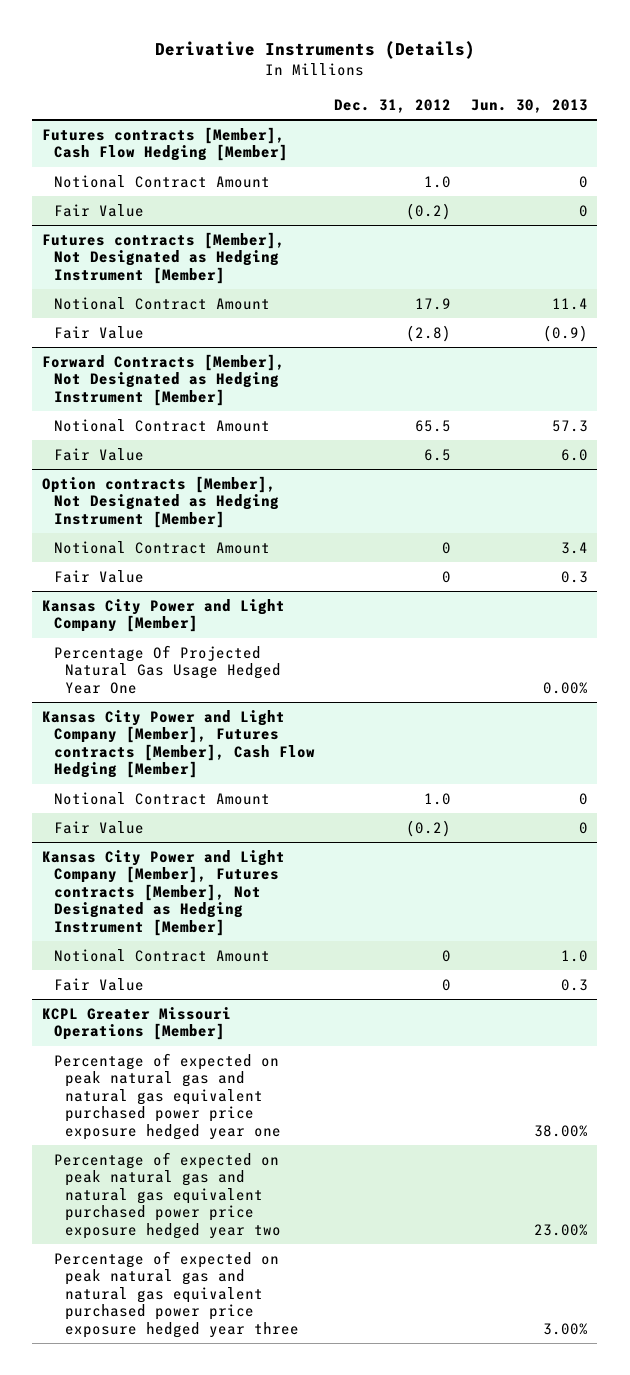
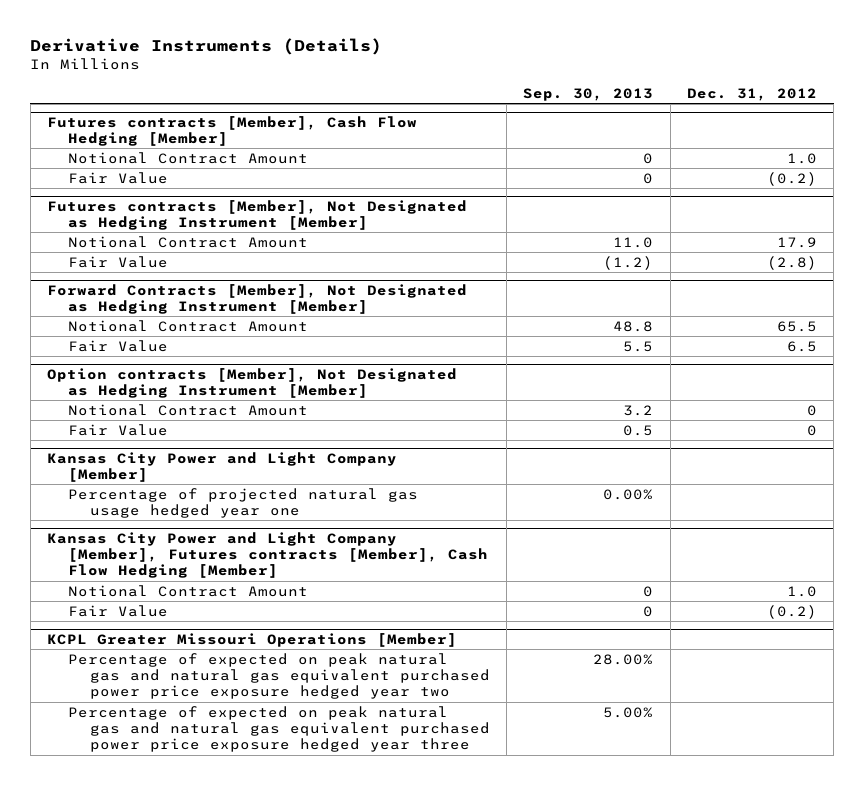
[470,99,588,114] Jun. 30, 2013 -> none
none -> [523,87,654,101] Sep. 30, 2013
[53,644,282,694] Percentage Of Projected Natural Gas Usage Hedged Year One -> [68,487,419,518] Percentage of projected natural gas usage hedged year one
[42,849,286,936] Kansas City Power and Light Company [Member], Futures contracts [Member], Not Designated as Hedging Instrument [Member] -> none
[53,948,270,962] Notional Contract Amount -> none
[53,977,144,991] Fair Value -> none
[53,1052,282,1140] Percentage of expected on peak natural gas and natural gas equivalent purchased power price exposure hedged year one -> none

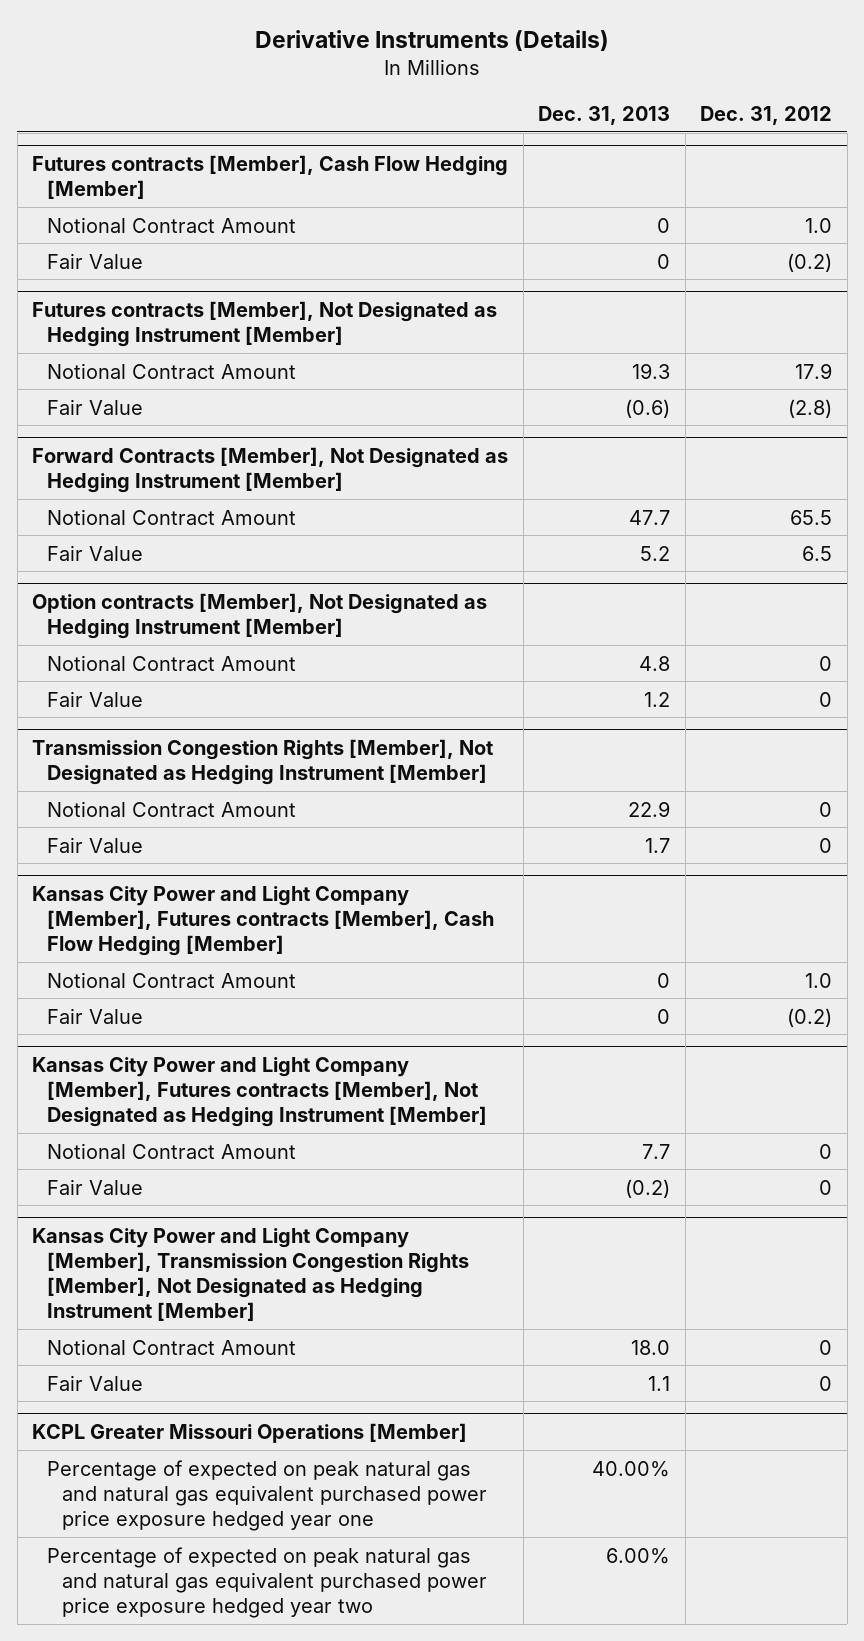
[523,87,654,101] Sep. 30, 2013 -> none
none -> [538,105,671,125] Dec. 31, 2013
[46,451,397,483] Kansas City Power and Light Company [Member] -> none
[68,487,419,518] Percentage of projected natural gas usage hedged year one -> none
none -> [32,739,494,786] Transmission Congestion Rights [Member], Not Designated as Hedging Instrument [Member]
none -> [46,800,296,817] Notional Contract Amount
none -> [46,836,143,853] Fair Value
none -> [32,1057,487,1128] Kansas City Power and Light Company [Member], Futures contracts [Member], Not Designated as Hedging Instrument [Member]
none -> [46,1142,296,1159] Notional Contract Amount
none -> [46,1178,143,1195] Fair Value
none -> [32,1228,469,1322] Kansas City Power and Light Company [Member], Transmission Congestion Rights [Member], Not Designated as Hedging Instrument [Member]
none -> [46,1338,296,1355] Notional Contract Amount
none -> [46,1374,143,1391] Fair Value
none -> [46,1459,487,1531] Percentage of expected on peak natural gas and natural gas equivalent purchased power price exposure hedged year one
[68,705,491,753] Percentage of expected on peak natural gas and natural gas equivalent purchased power price exposure hedged year three -> none

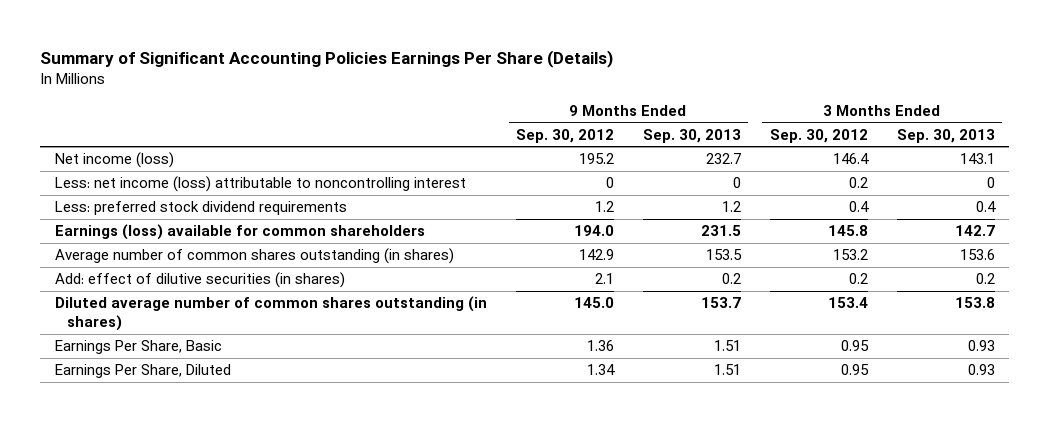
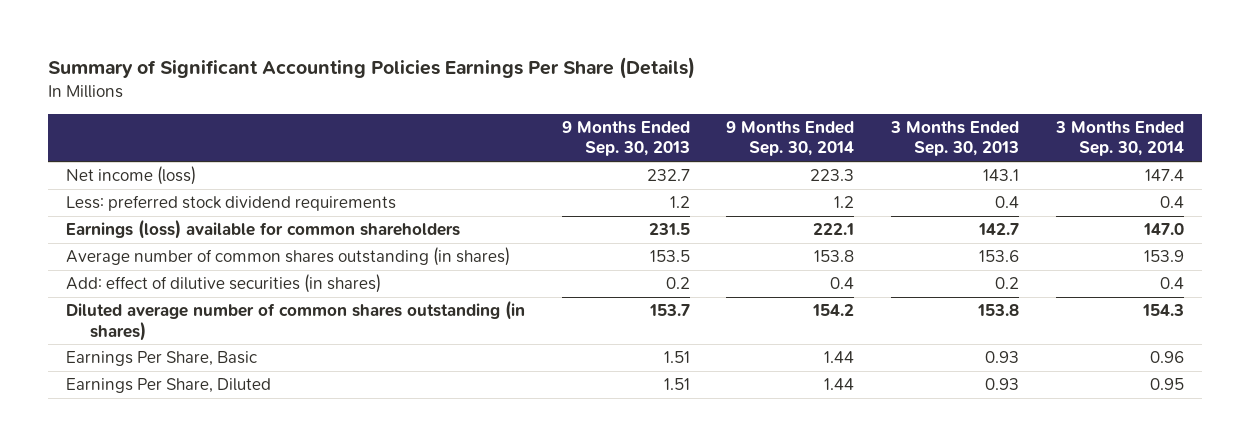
[515,128,614,143] Sep. 30, 2012 -> none
[769,128,868,143] Sep. 30, 2012 -> none
none -> [726,120,855,157] 9 Months Ended Sep. 30, 2014
none -> [1054,120,1184,157] 3 Months Ended Sep. 30, 2014
[54,176,466,193] Less: net income (loss) attributable to noncontrolling interest -> none

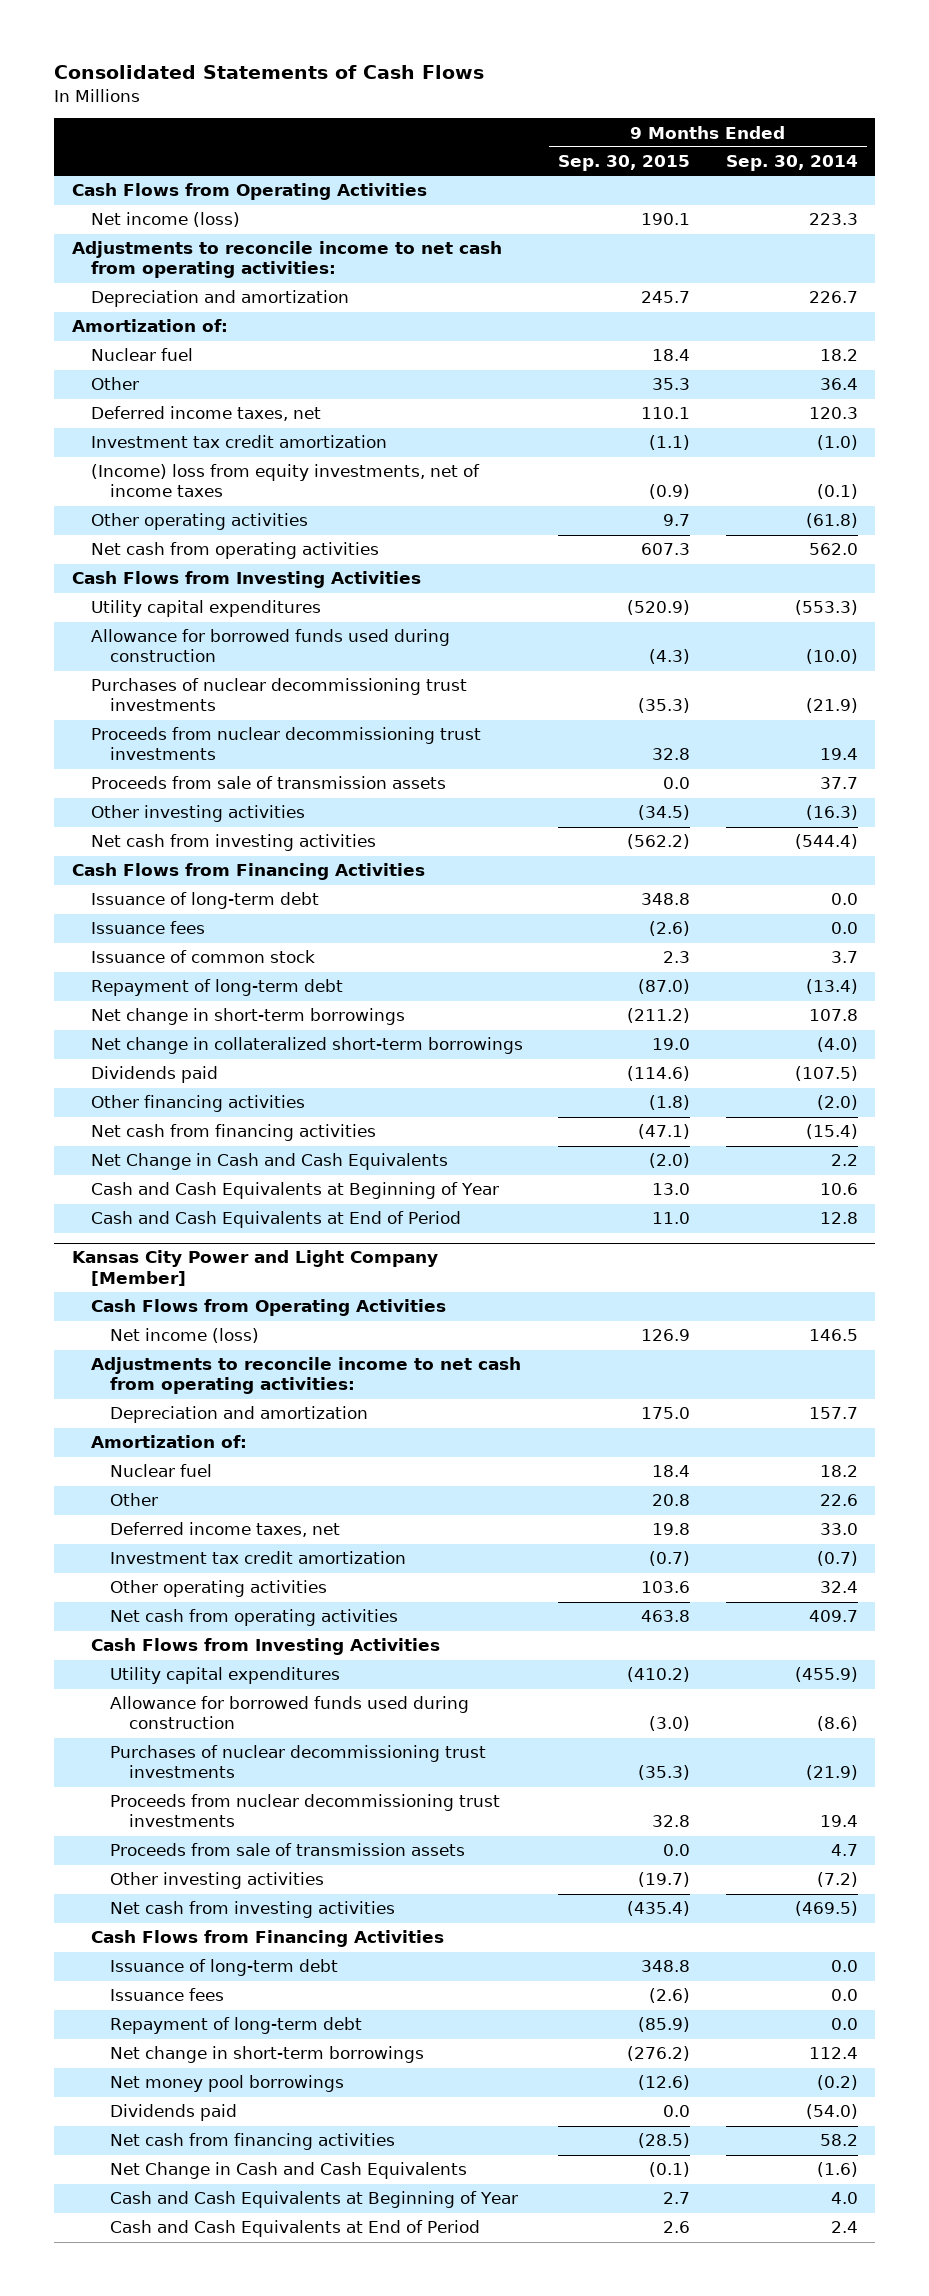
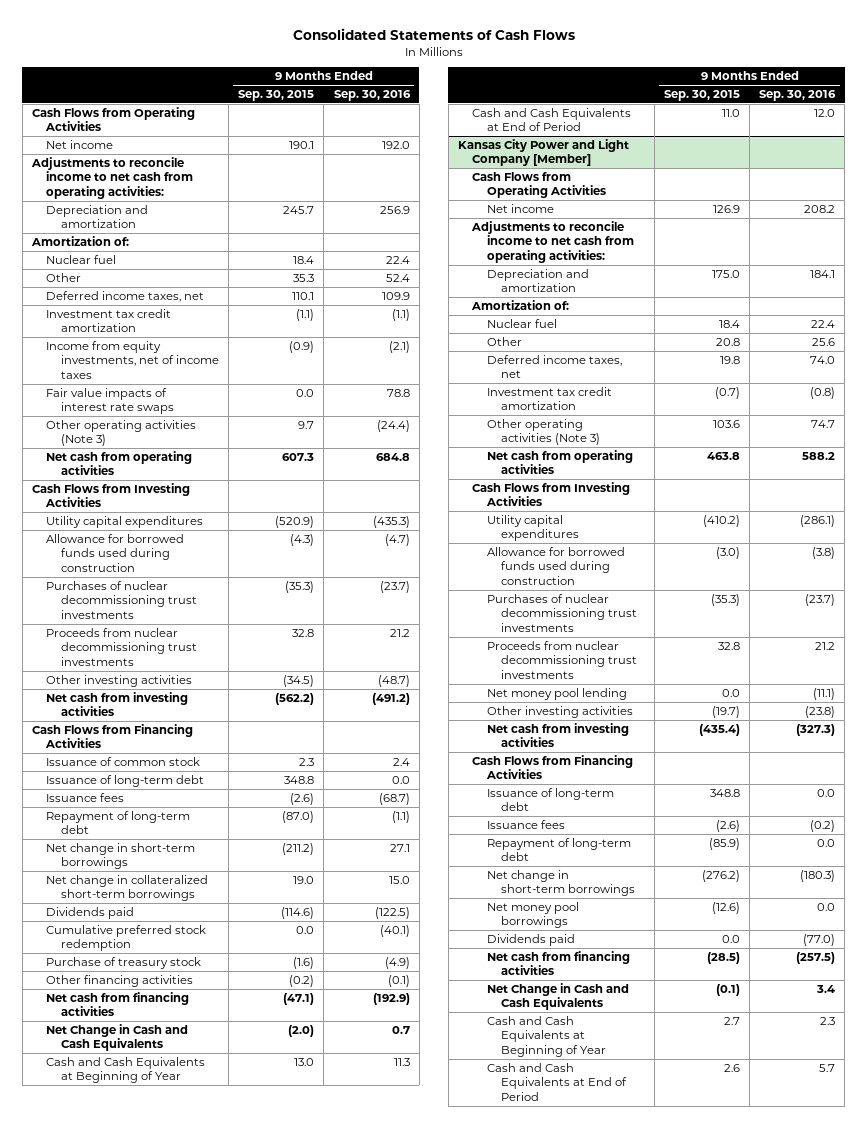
[725,155,858,172] Sep. 30, 2014 -> none
none -> [333,89,411,101] Sep. 30, 2016
[90,212,240,228] Net income (loss) -> [46,139,114,149] Net income
[90,464,480,498] (Income) loss from equity investments, net of income taxes -> [46,340,219,380] Income from equity investments, net of income taxes
none -> [46,387,174,415] Fair value impacts of interest rate swaps
[90,513,308,531] Other operating activities -> [46,419,197,447] Other operating activities (Note 3)
[90,776,446,790] Proceeds from sale of transmission assets -> none
[90,950,315,964] Issuance of common stock -> [46,756,201,766] Issuance of common stock
none -> [46,924,207,952] Cumulative preferred stock redemption
none -> [46,956,202,969] Purchase of treasury stock
[649,1095,691,1111] (1.8) -> [289,974,315,987] (0.2)
[109,1328,259,1344] Net income (loss) -> [486,203,554,213] Net income
[109,1580,327,1598] Other operating activities -> [486,418,601,446] Other operating activities (Note 3)
[109,1843,465,1857] Proceeds from sale of transmission assets -> none
none -> [486,687,627,700] Net money pool lending

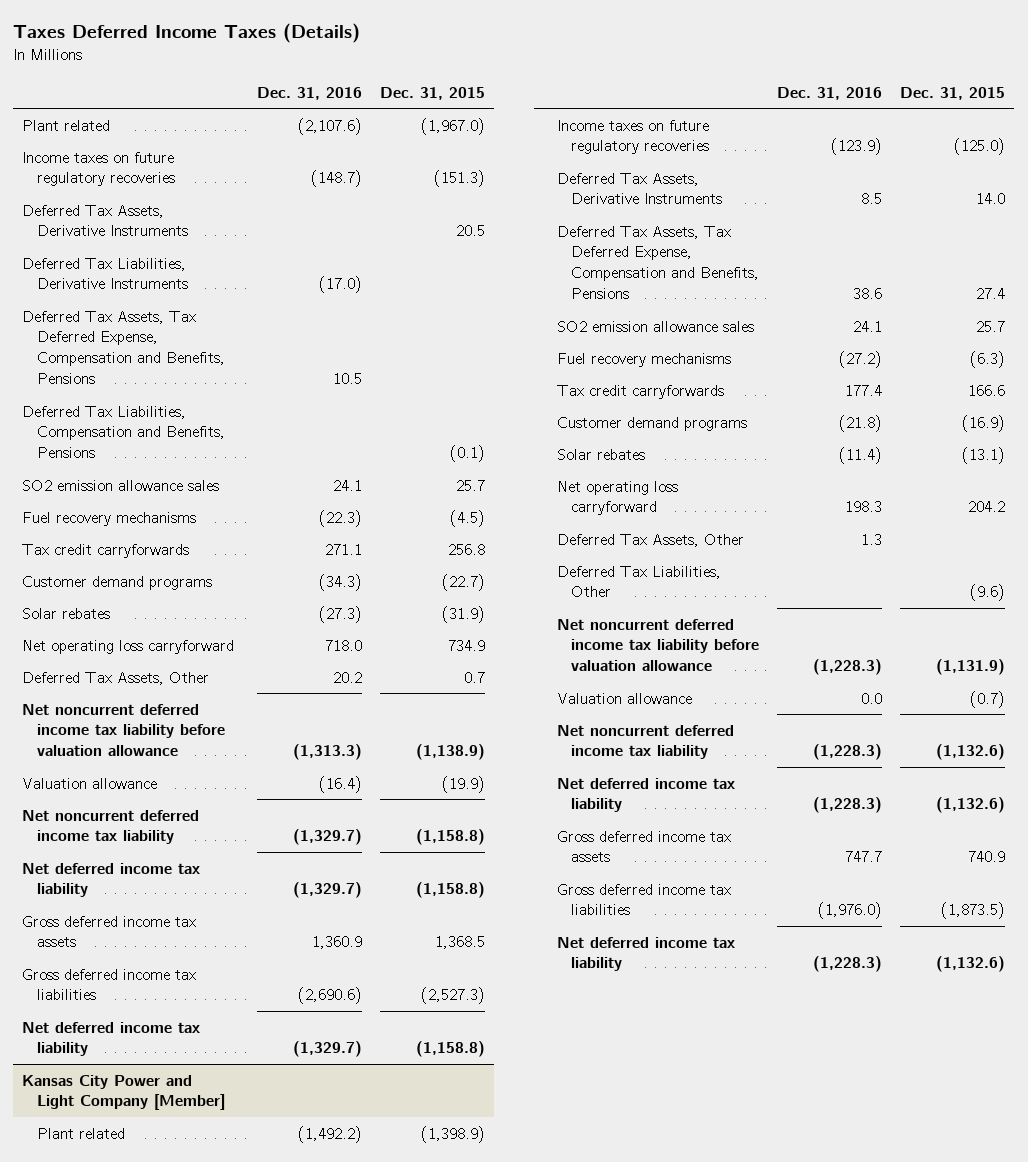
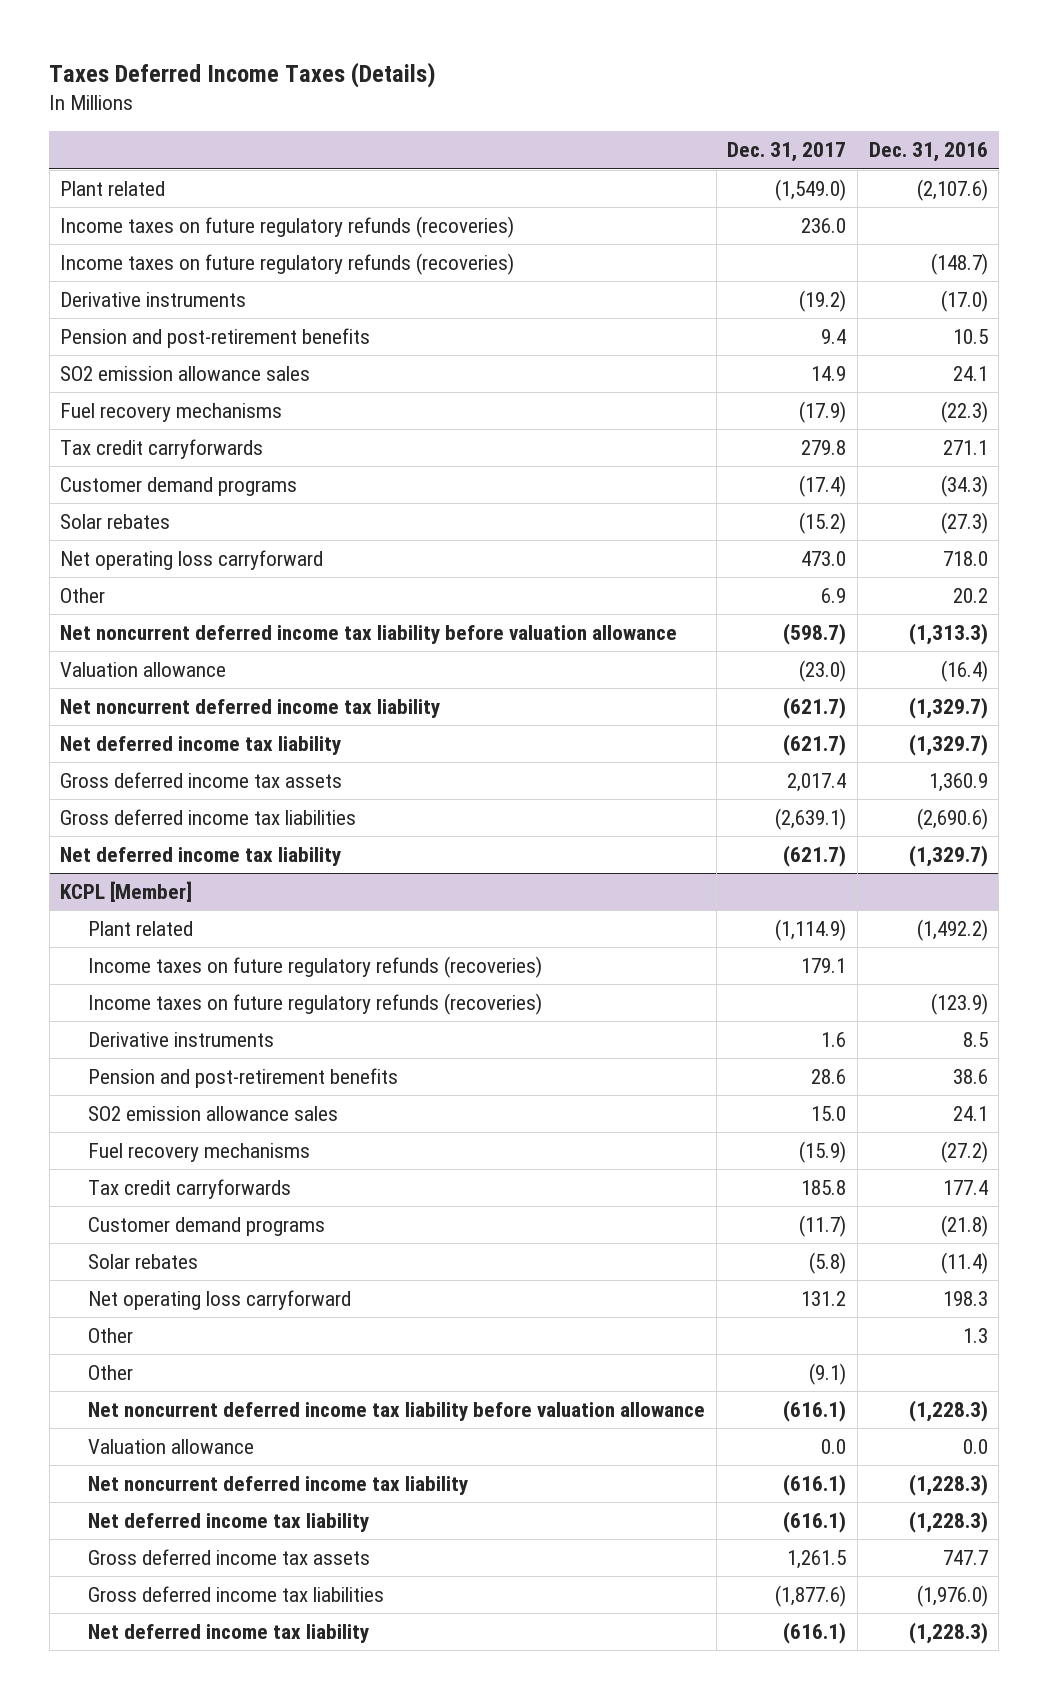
[379,86,485,100] Dec. 31, 2015 -> none
none -> [727,142,847,163] Dec. 31, 2017
[22,204,188,237] Deferred Tax Assets, Derivative Instruments -> none
[22,405,225,459] Deferred Tax Liabilities, Compensation and Benefits, Pensions -> none
none -> [60,216,515,239] Income taxes on future regulatory refunds (recoveries)
[22,151,175,187] Income taxes on future regulatory recoveries -> [60,253,515,276] Income taxes on future regulatory refunds (recoveries)
[22,257,188,290] Deferred Tax Liabilities, Derivative Instruments -> [60,292,247,308] Derivative instruments
[22,310,225,385] Deferred Tax Assets, Tax Deferred Expense, Compensation and Benefits, Pensions -> [60,328,371,349] Pension and post-retirement benefits
[22,671,210,685] Deferred Tax Assets, Other -> [60,588,106,604] Other
[22,1074,225,1111] Kansas City Power and Light Company [Member] -> none
none -> [60,881,193,903] KCPL [Member]
none -> [87,956,542,979] Income taxes on future regulatory refunds (recoveries)
[557,119,710,155] Income taxes on future regulatory recoveries -> [87,993,542,1016] Income taxes on future regulatory refunds (recoveries)
[557,172,723,205] Deferred Tax Assets, Derivative Instruments -> [87,1032,274,1048] Derivative instruments
[557,225,760,300] Deferred Tax Assets, Tax Deferred Expense, Compensation and Benefits, Pensions -> [87,1068,398,1089] Pension and post-retirement benefits
[557,533,745,547] Deferred Tax Assets, Other -> [87,1328,133,1344] Other
[557,565,722,598] Deferred Tax Liabilities, Other -> [87,1365,133,1381] Other

